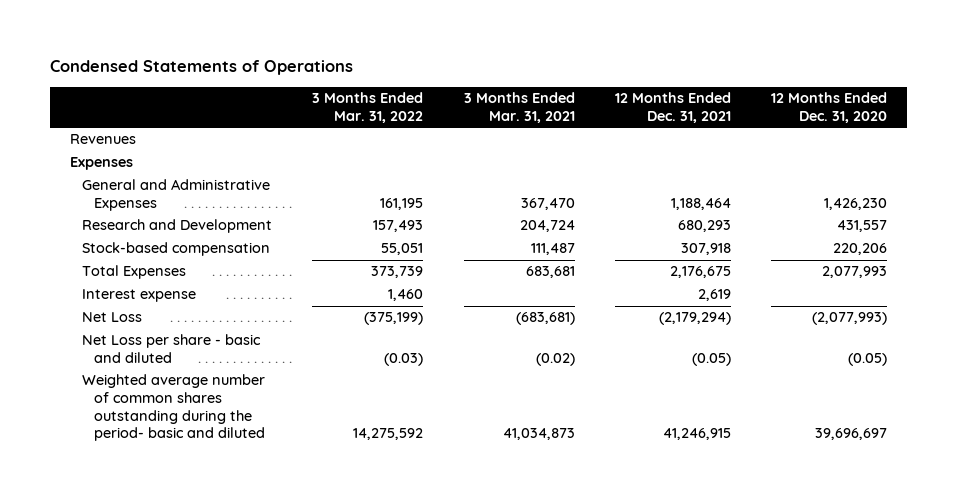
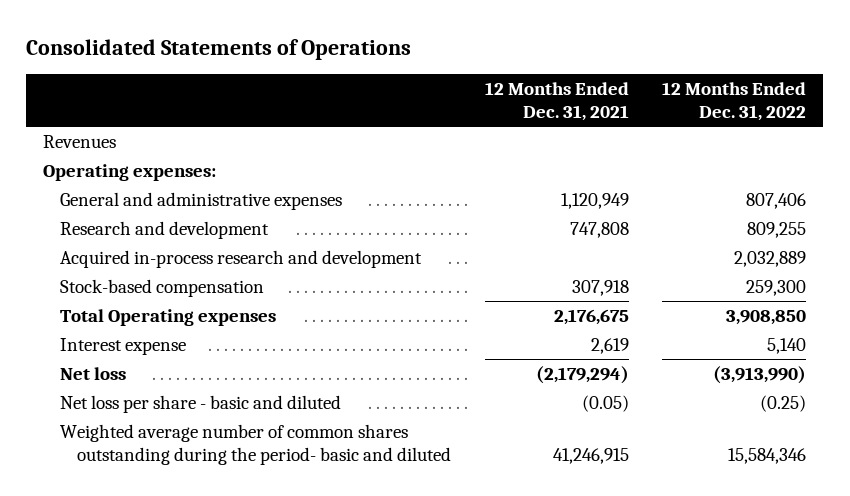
[50,60,354,76] Condensed Statements of Operations -> [26,39,412,61] Consolidated Statements of Operations
[312,92,424,123] 3 Months Ended Mar. 31, 2022 -> none
[463,92,575,123] 3 Months Ended Mar. 31, 2021 -> none
[770,92,887,123] 12 Months Ended Dec. 31, 2020 -> none
none -> [662,81,807,122] 12 Months Ended Dec. 31, 2022
[70,157,134,171] Expenses -> [43,164,217,182] Operating expenses:
[82,179,271,212] General and Administrative Expenses -> [59,192,342,211] General and administrative expenses
[670,198,731,211] 1,188,464 -> [560,193,629,210] 1,120,949
[82,219,273,234] Research and Development -> [59,221,269,240] Research and development
[677,220,731,233] 680,293 -> [569,222,629,239] 747,808
none -> [59,250,422,269] Acquired in-process research and development
[82,265,187,280] Total Expenses -> [59,309,276,327] Total Operating expenses
[82,312,143,323] Net Loss -> [59,367,126,381] Net loss
[82,334,262,364] Net Loss per share - basic and diluted -> [59,395,341,414] Net loss per share - basic and diluted

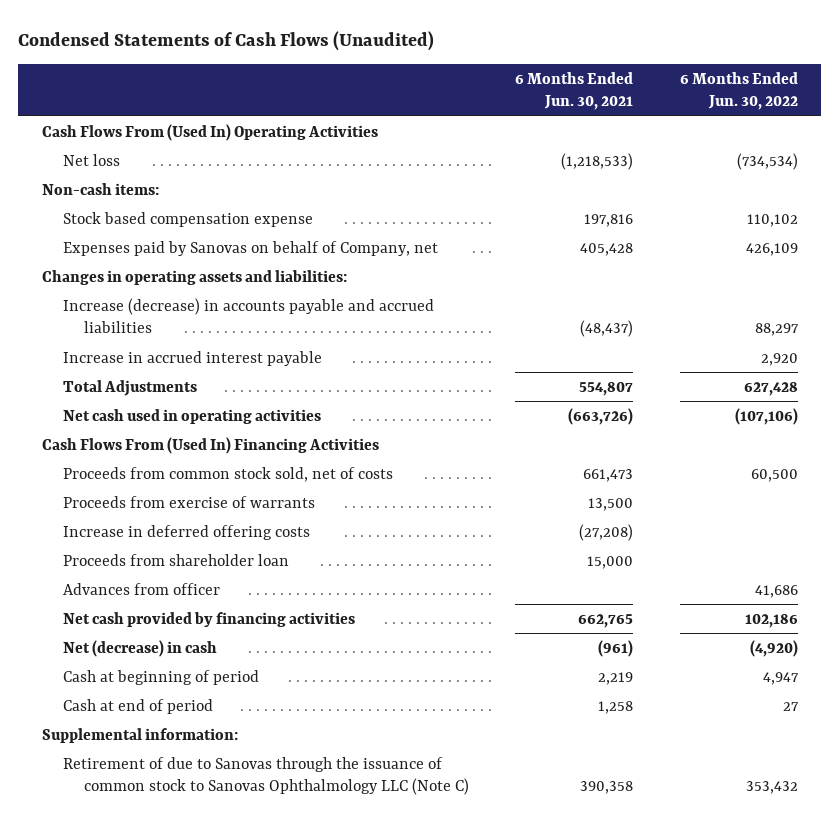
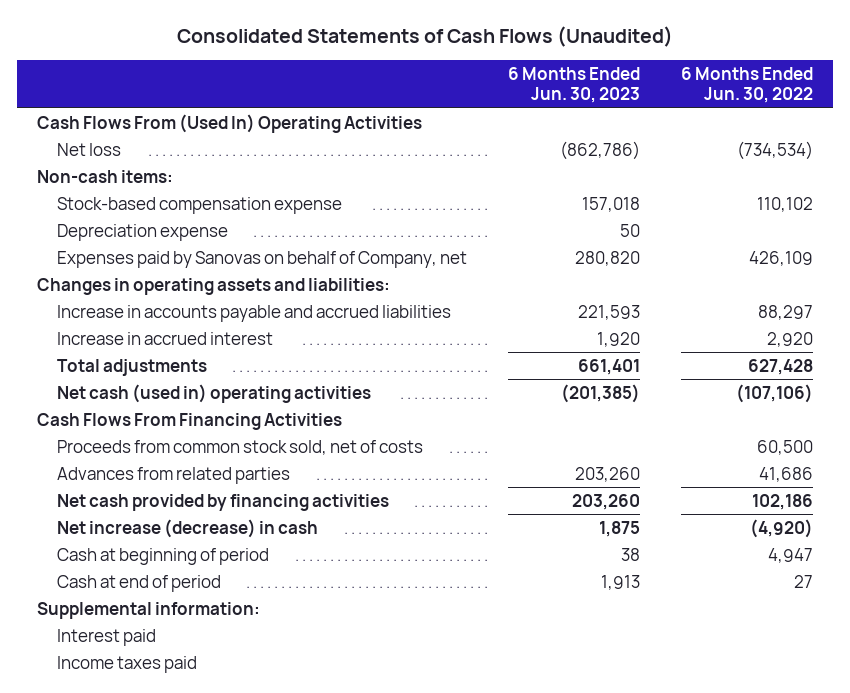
[18,31,435,52] Condensed Statements of Cash Flows (Unaudited) -> [177,26,674,48] Consolidated Statements of Cash Flows (Unaudited)
[515,71,634,111] 6 Months Ended Jun. 30, 2021 -> none
none -> [508,66,641,104] 6 Months Ended Jun. 30, 2023
[62,211,313,227] Stock based compensation expense -> [57,196,343,214] Stock-based compensation expense
none -> [57,223,229,241] Depreciation expense
[62,297,434,334] Increase (decrease) in accounts payable and accrued liabilities -> [57,304,452,322] Increase in accounts payable and accrued liabilities
[62,350,322,366] Increase in accrued interest payable -> [57,331,274,345] Increase in accrued interest
[62,379,197,396] Total Adjustments -> [57,358,208,376] Total adjustments
[62,408,321,424] Net cash used in operating activities -> [57,383,372,403] Net cash (used in) operating activities
[41,436,379,454] Cash Flows From (Used In) Financing Activities -> [37,412,343,430] Cash Flows From Financing Activities
[62,495,315,508] Proceeds from exercise of warrants -> none
[62,524,310,540] Increase in deferred offering costs -> none
[62,553,289,566] Proceeds from shareholder loan -> none
[62,582,220,595] Advances from officer -> [57,466,291,484] Advances from related parties
[62,639,217,657] Net (decrease) in cash -> [57,518,319,538] Net increase (decrease) in cash
[62,756,469,796] Retirement of due to Sanovas through the issuance of common stock to Sanovas Ophthalmology LLC (Note C) -> none
none -> [57,628,157,646] Interest paid
none -> [57,655,198,673] Income taxes paid

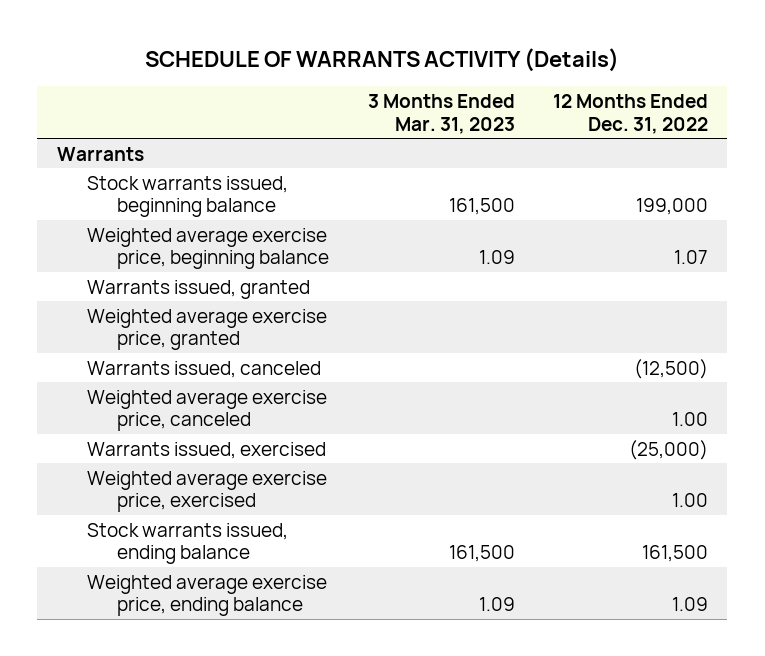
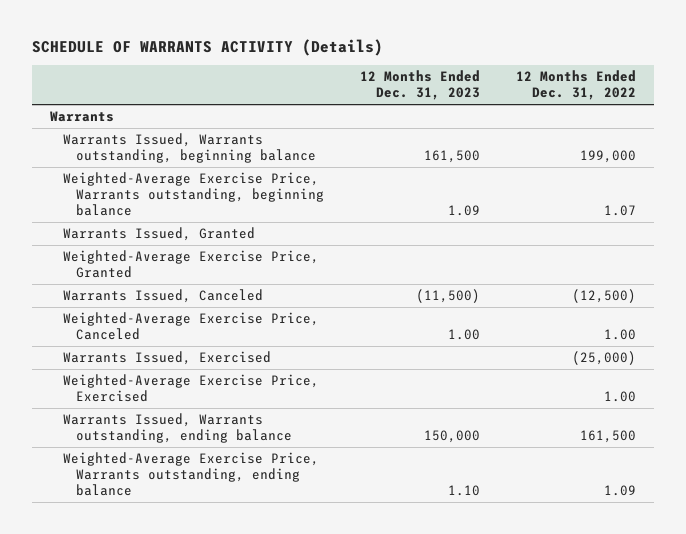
[367,94,515,134] 3 Months Ended Mar. 31, 2023 -> none
none -> [359,70,480,101] 12 Months Ended Dec. 31, 2023
[86,175,288,218] Stock warrants issued, beginning balance -> [62,133,316,163] Warrants Issued, Warrants outstanding, beginning balance
[86,227,330,270] Weighted average exercise price, beginning balance -> [62,172,324,216] Weighted-Average Exercise Price, Warrants outstanding, beginning balance
[86,279,310,299] Warrants issued, granted -> [62,227,255,242] Warrants Issued, Granted
[86,308,327,351] Weighted average exercise price, granted -> [62,250,319,278] Weighted-Average Exercise Price, Granted
[86,360,321,378] Warrants issued, canceled -> [62,289,263,304] Warrants Issued, Canceled
[86,389,327,432] Weighted average exercise price, canceled -> [62,312,319,340] Weighted-Average Exercise Price, Canceled
[86,441,326,459] Warrants issued, exercised -> [62,351,271,366] Warrants Issued, Exercised
[86,470,327,513] Weighted average exercise price, exercised -> [62,374,319,402] Weighted-Average Exercise Price, Exercised
[86,522,288,565] Stock warrants issued, ending balance -> [62,413,292,443] Warrants Issued, Warrants outstanding, ending balance
[86,574,327,617] Weighted average exercise price, ending balance -> [62,452,319,496] Weighted-Average Exercise Price, Warrants outstanding, ending balance

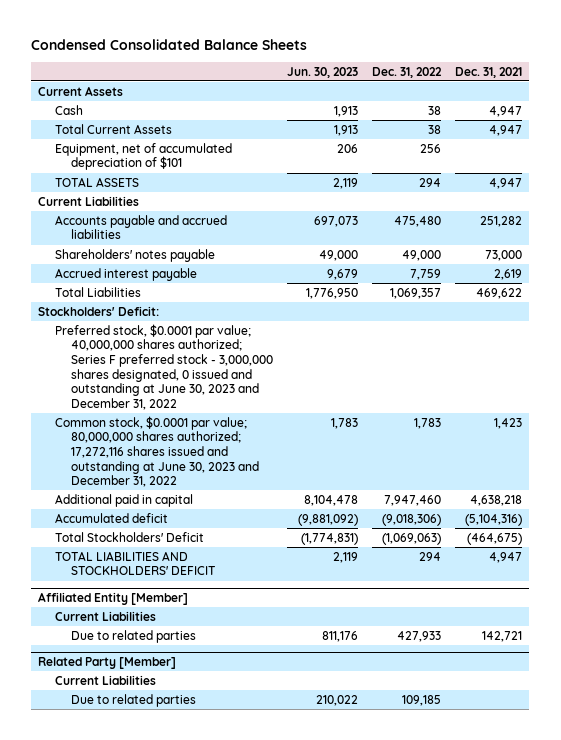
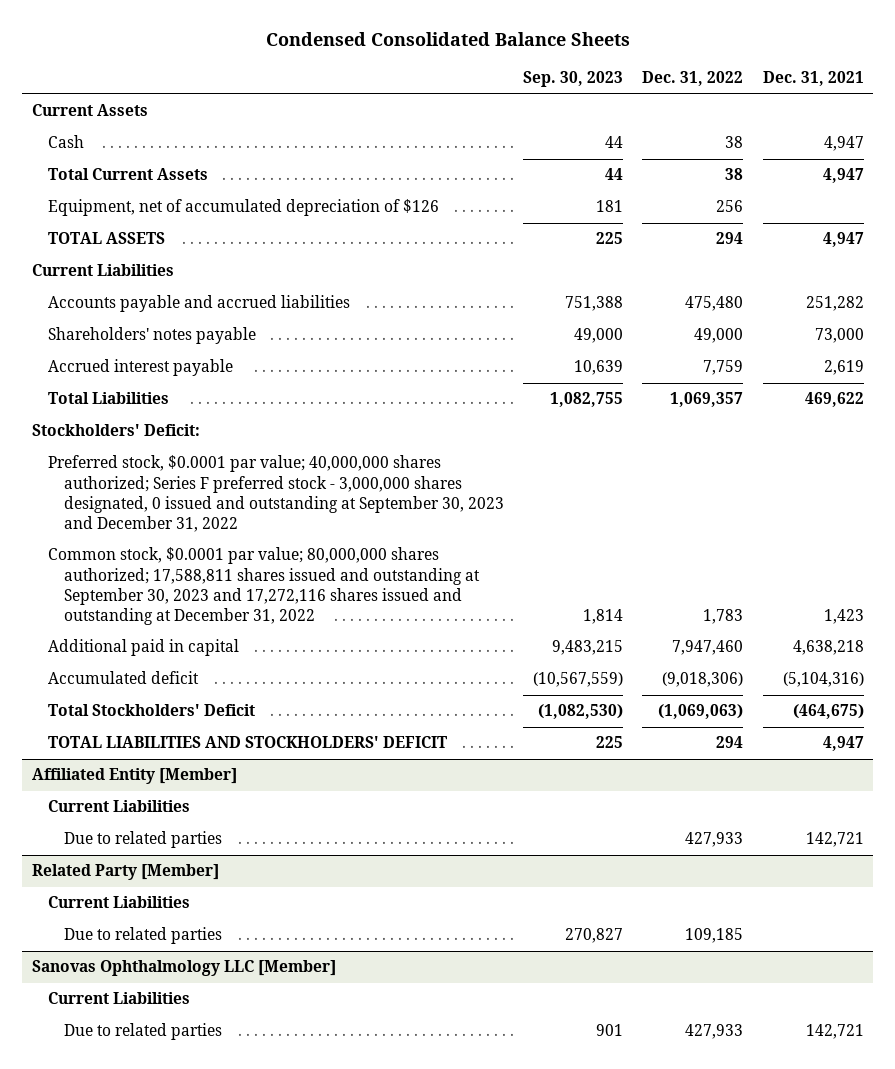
[287,66,359,78] Jun. 30, 2023 -> none
none -> [523,71,624,88] Sep. 30, 2023
[54,142,232,171] Equipment, net of accumulated depreciation of $101 -> [47,199,439,217] Equipment, net of accumulated depreciation of $126
[54,323,274,410] Preferred stock, $0.0001 par value; 40,000,000 shares authorized; Series F preferred stock - 3,000,000 shares designated, 0 issued and outstanding at June 30, 2023 and December 31, 2022 -> [47,455,504,532] Preferred stock, $0.0001 par value; 40,000,000 shares authorized; Series F preferred stock - 3,000,000 shares designated, 0 issued and outstanding at September 30, 2023 and December 31, 2022
[54,415,260,488] Common stock, $0.0001 par value; 80,000,000 shares authorized; 17,272,116 shares issued and outstanding at June 30, 2023 and December 31, 2022 -> [47,547,480,625] Common stock, $0.0001 par value; 80,000,000 shares authorized; 17,588,811 shares issued and outstanding at September 30, 2023 and 17,272,116 shares issued and outstanding at December 31, 2022
none -> [31,960,336,977] Sanovas Ophthalmology LLC [Member]
none -> [47,992,190,1005] Current Liabilities
none -> [63,1023,222,1041] Due to related parties

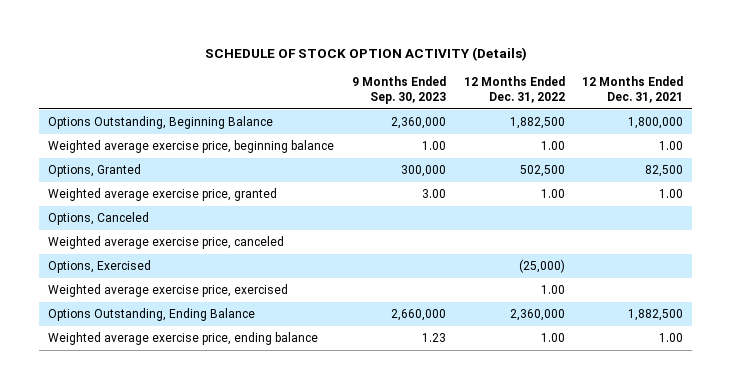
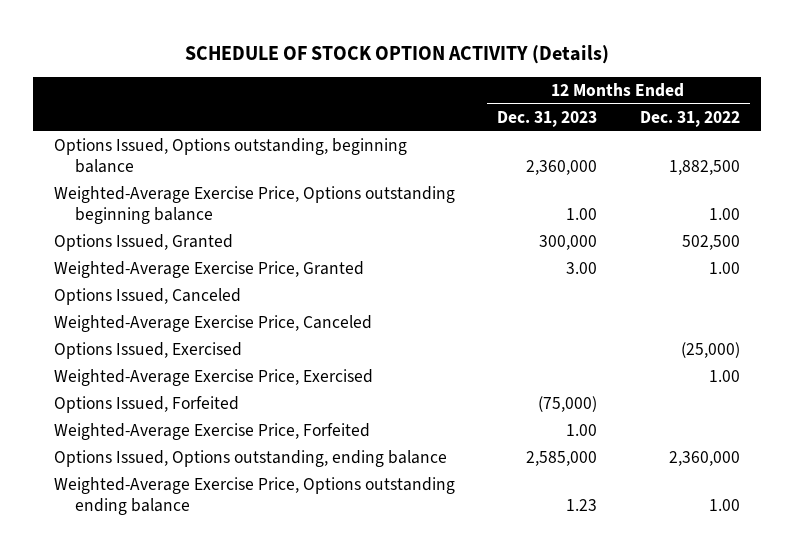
[351,75,446,104] 9 Months Ended Sep. 30, 2023 -> none
[582,75,684,103] 12 Months Ended Dec. 31, 2021 -> none
none -> [497,111,598,128] Dec. 31, 2023
[48,116,274,130] Options Outstanding, Beginning Balance -> [54,138,408,174] Options Issued, Options outstanding, beginning balance
[48,140,335,154] Weighted average exercise price, beginning balance -> [54,186,456,225] Weighted-Average Exercise Price, Options outstanding beginning balance
[48,164,142,178] Options, Granted -> [54,234,234,252] Options Issued, Granted
[48,188,278,202] Weighted average exercise price, granted -> [54,261,365,279] Weighted-Average Exercise Price, Granted
[48,212,150,226] Options, Canceled -> [54,288,242,306] Options Issued, Canceled
[48,236,285,250] Weighted average exercise price, canceled -> [54,315,373,333] Weighted-Average Exercise Price, Canceled
[48,260,152,274] Options, Exercised -> [54,342,243,360] Options Issued, Exercised
[48,284,289,298] Weighted average exercise price, exercised -> [54,369,374,387] Weighted-Average Exercise Price, Exercised
none -> [54,396,240,414] Options Issued, Forfeited
none -> [54,423,371,441] Weighted-Average Exercise Price, Forfeited
[48,308,256,322] Options Outstanding, Ending Balance -> [54,450,448,468] Options Issued, Options outstanding, ending balance
[48,332,319,346] Weighted average exercise price, ending balance -> [54,477,456,516] Weighted-Average Exercise Price, Options outstanding ending balance

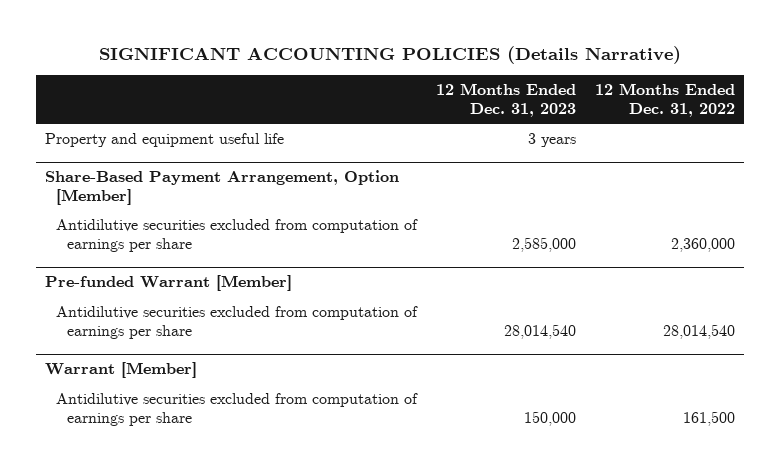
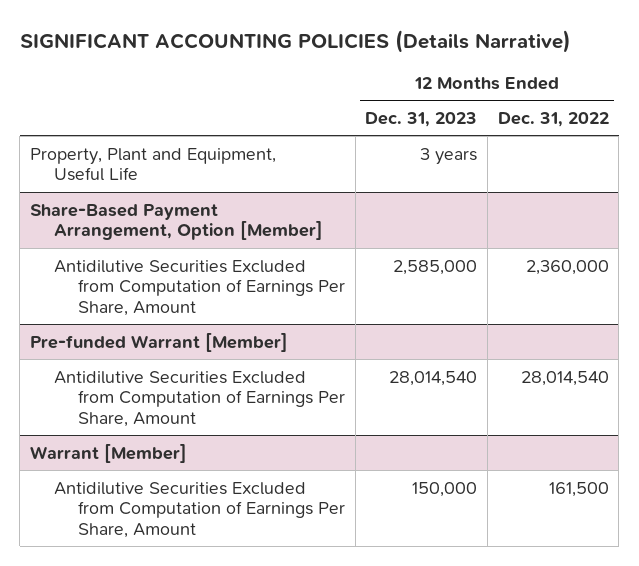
[45,132,285,147] Property and equipment useful life -> [29,147,276,182] Property, Plant and Equipment, Useful Life
[56,218,419,252] Antidilutive securities excluded from computation of earnings per share -> [54,259,346,316] Antidilutive Securities Excluded from Computation of Earnings Per Share, Amount
[56,305,419,339] Antidilutive securities excluded from computation of earnings per share -> [54,370,346,427] Antidilutive Securities Excluded from Computation of Earnings Per Share, Amount
[56,392,419,426] Antidilutive securities excluded from computation of earnings per share -> [54,481,346,538] Antidilutive Securities Excluded from Computation of Earnings Per Share, Amount

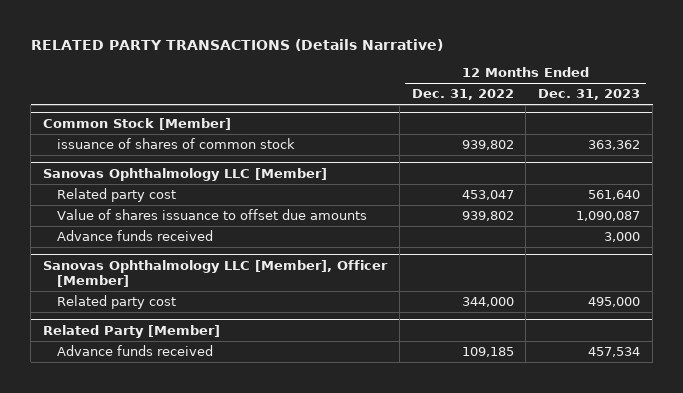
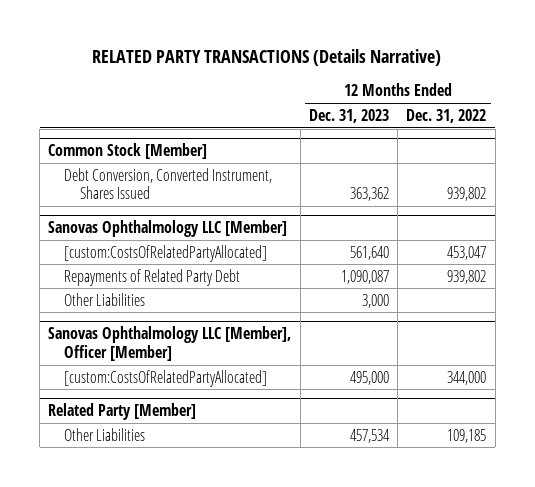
[57,138,296,150] issuance of shares of common stock -> [64,167,273,200] Debt Conversion, Converted Instrument, Shares Issued
[57,188,177,203] Related party cost -> [64,244,268,262] [custom:CostsOfRelatedPartyAllocated]
[57,209,368,221] Value of shares issuance to offset due amounts -> [64,268,241,286] Repayments of Related Party Debt
[57,230,214,242] Advance funds received -> [64,292,146,306] Other Liabilities
[57,295,177,310] Related party cost -> [64,369,268,387] [custom:CostsOfRelatedPartyAllocated]
[57,345,214,357] Advance funds received -> [64,427,146,441] Other Liabilities

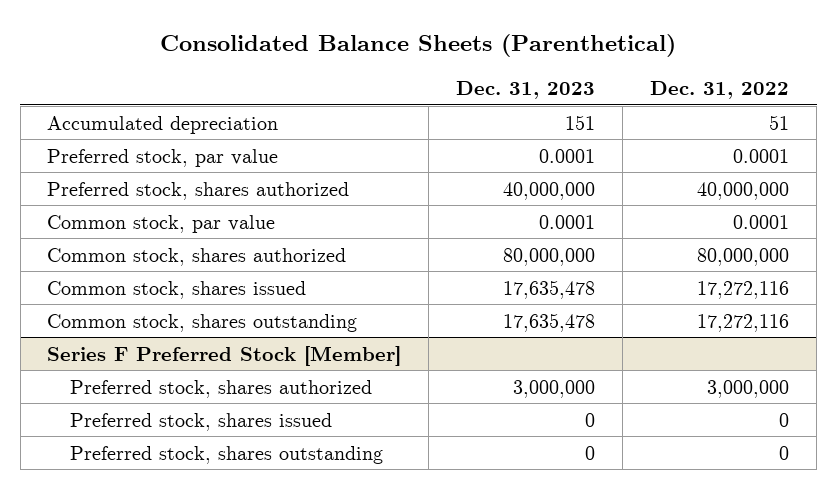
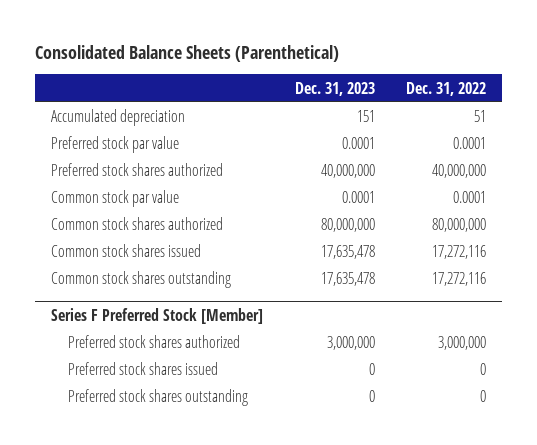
[47,148,279,167] Preferred stock, par value -> [50,136,179,154] Preferred stock par value
[47,181,350,200] Preferred stock, shares authorized -> [50,163,223,177] Preferred stock shares authorized
[47,214,276,233] Common stock, par value -> [50,190,179,208] Common stock par value
[47,247,347,266] Common stock, shares authorized -> [50,217,223,231] Common stock shares authorized
[47,280,307,299] Common stock, shares issued -> [50,244,201,258] Common stock shares issued
[47,313,358,332] Common stock, shares outstanding -> [50,271,231,289] Common stock shares outstanding
[69,379,372,398] Preferred stock, shares authorized -> [67,335,240,349] Preferred stock shares authorized
[69,412,332,431] Preferred stock, shares issued -> [67,362,218,376] Preferred stock shares issued
[69,445,383,464] Preferred stock, shares outstanding -> [67,389,248,407] Preferred stock shares outstanding

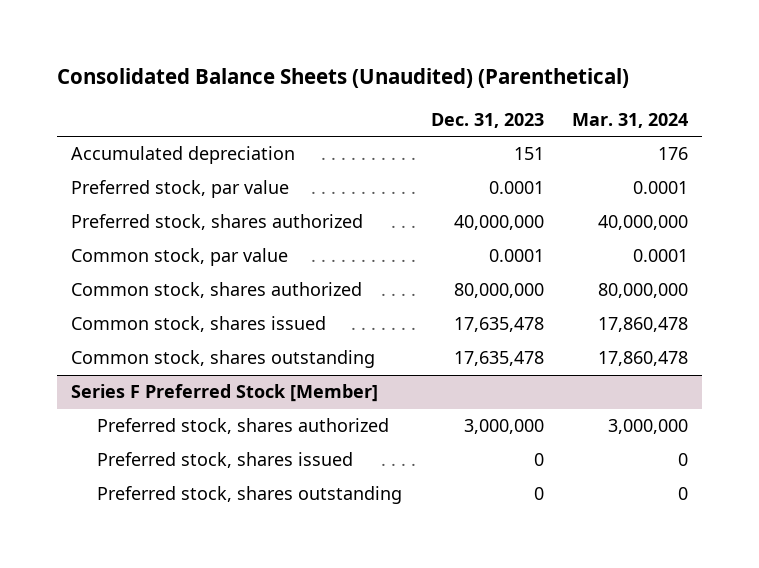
[35,45,340,63] Consolidated Balance Sheets (Parenthetical) -> [56,68,629,89] Consolidated Balance Sheets (Unaudited) (Parenthetical)
[406,81,487,96] Dec. 31, 2022 -> none
none -> [572,112,689,128] Mar. 31, 2024
[50,136,179,154] Preferred stock par value -> [70,180,289,199] Preferred stock, par value
[50,163,223,177] Preferred stock shares authorized -> [70,214,363,231] Preferred stock, shares authorized
[50,190,179,208] Common stock par value -> [70,248,288,267] Common stock, par value
[50,217,223,231] Common stock shares authorized -> [70,282,362,299] Common stock, shares authorized
[50,244,201,258] Common stock shares issued -> [70,316,326,333] Common stock, shares issued
[50,271,231,289] Common stock shares outstanding -> [70,350,375,369] Common stock, shares outstanding
[67,335,240,349] Preferred stock shares authorized -> [97,418,390,435] Preferred stock, shares authorized
[67,362,218,376] Preferred stock shares issued -> [97,452,354,469] Preferred stock, shares issued
[67,389,248,407] Preferred stock shares outstanding -> [97,486,403,505] Preferred stock, shares outstanding

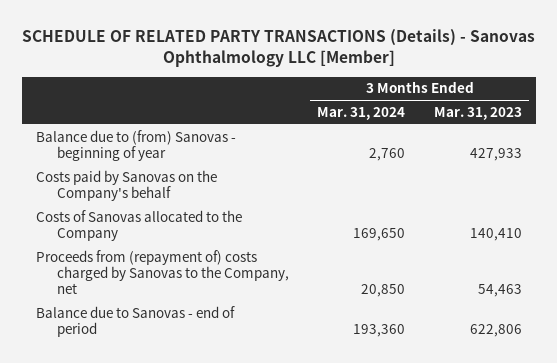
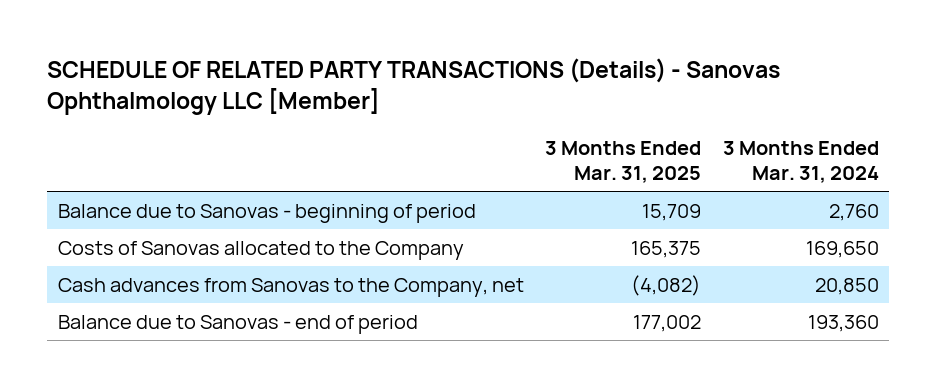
[433,106,522,120] Mar. 31, 2023 -> none
none -> [545,141,702,184] 3 Months Ended Mar. 31, 2025
[35,169,217,201] Costs paid by Sanovas on the Company's behalf -> none
[35,129,236,161] Balance due to (from) Sanovas - beginning of year -> [57,203,476,223] Balance due to Sanovas - beginning of period
[35,249,290,295] Proceeds from (repayment of) costs charged by Sanovas to the Company, net -> [57,277,524,297] Cash advances from Sanovas to the Company, net

